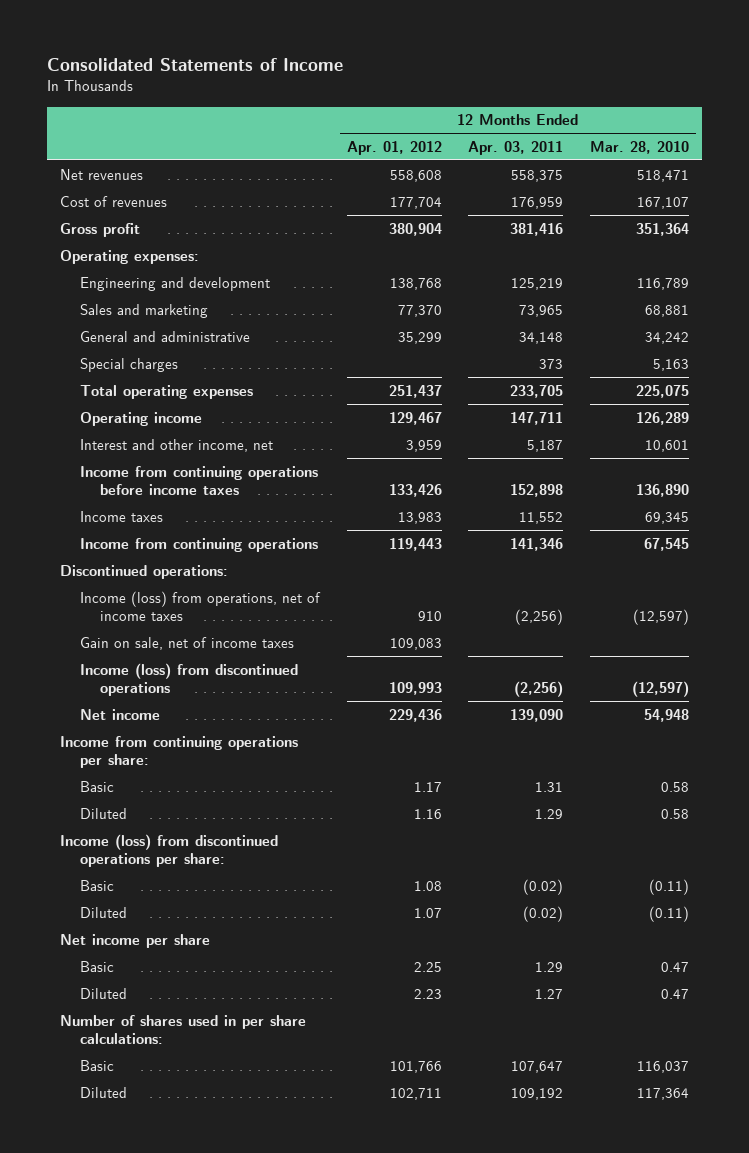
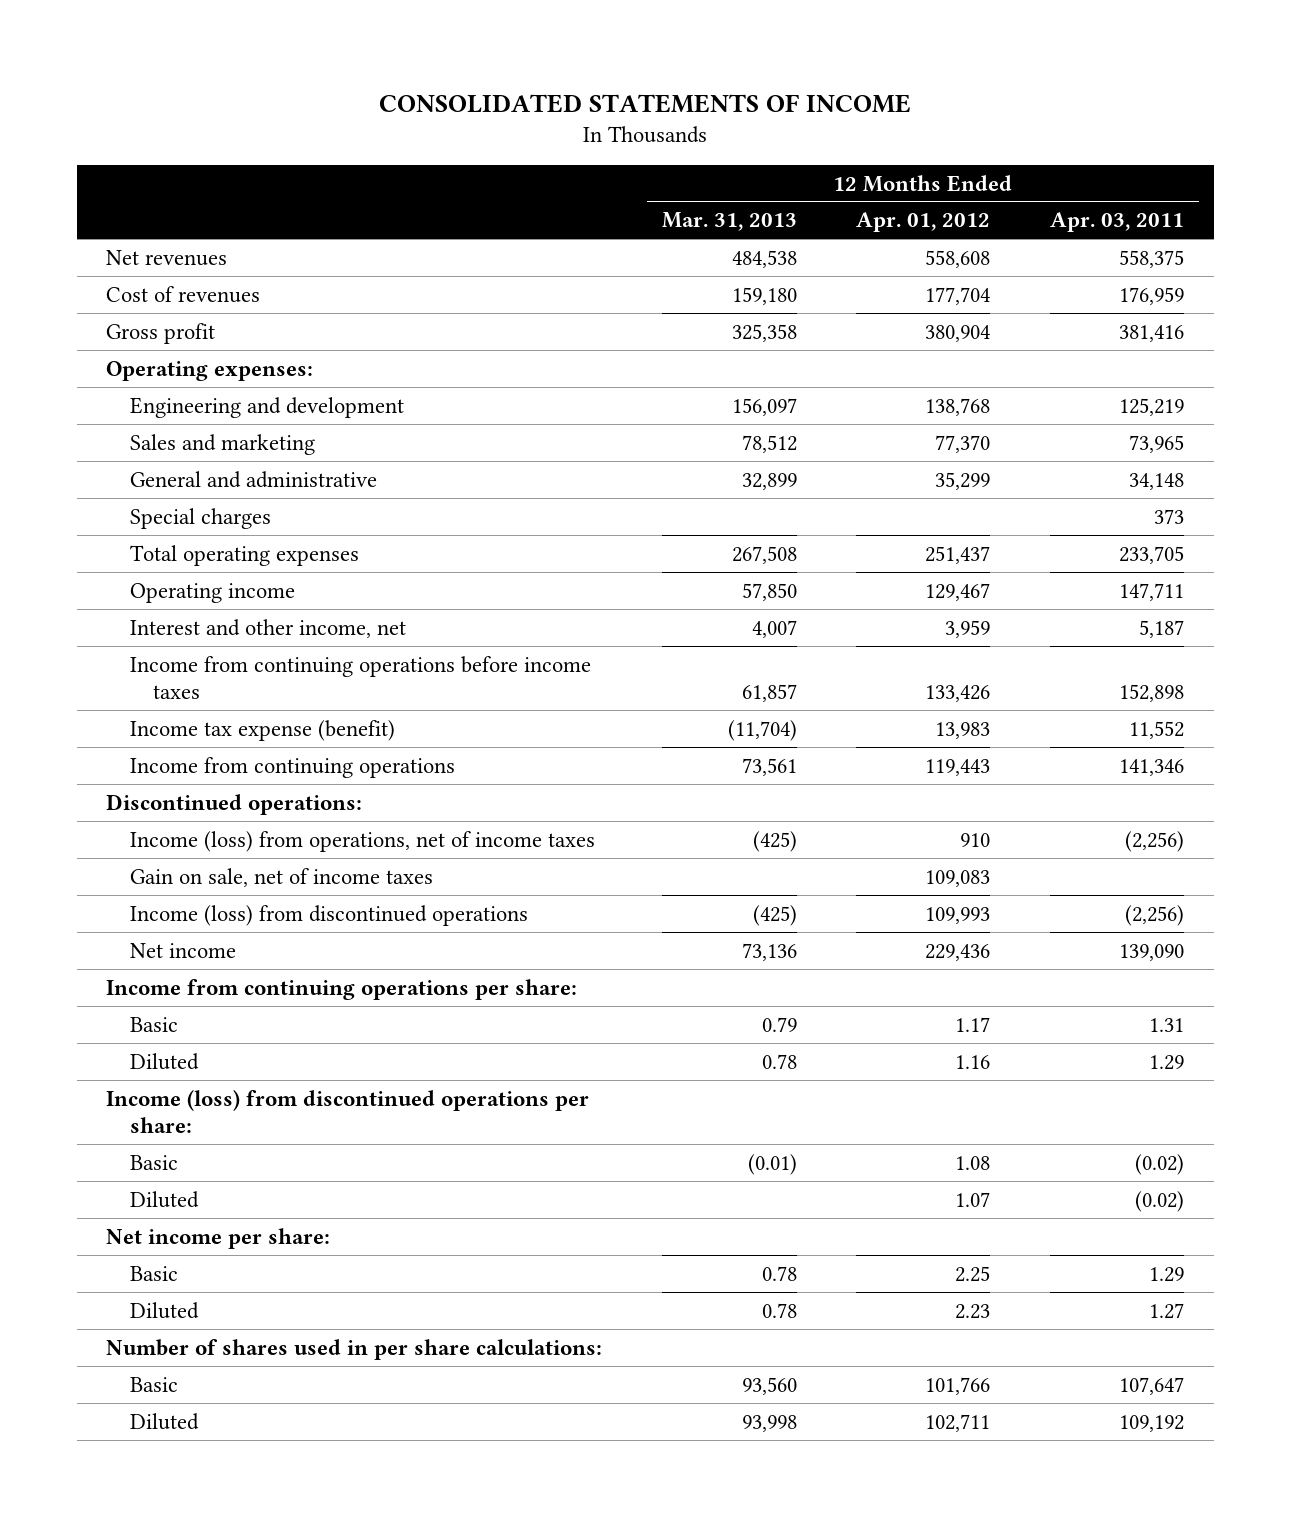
[47,57,344,71] Consolidated Statements of Income -> [379,93,912,113] CONSOLIDATED STATEMENTS OF INCOME
[589,140,689,154] Mar. 28, 2010 -> none
none -> [661,212,797,232] Mar. 31, 2013
[80,510,164,522] Income taxes -> [129,719,395,741] Income tax expense (benefit)
[60,933,211,948] Net income per share -> [106,1227,331,1249] Net income per share:

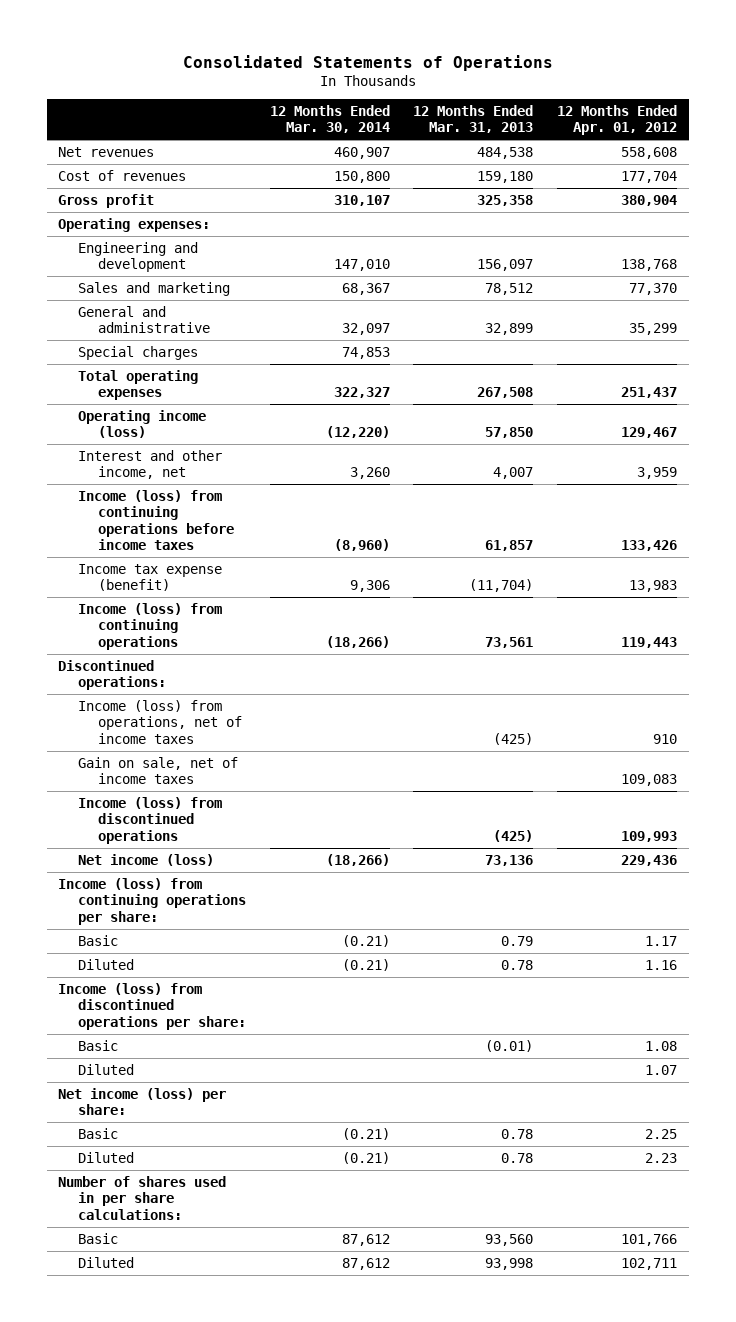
[379,93,912,113] CONSOLIDATED STATEMENTS OF INCOME -> [182,54,553,71] Consolidated Statements of Operations
[1049,212,1184,233] Apr. 03, 2011 -> none
none -> [269,104,390,134] 12 Months Ended Mar. 30, 2014
[129,582,295,603] Operating income -> [78,409,207,439] Operating income (loss)
[129,655,591,699] Income from continuing operations before income taxes -> [78,489,234,551] Income (loss) from continuing operations before income taxes
[129,756,455,778] Income from continuing operations -> [78,602,223,650] Income (loss) from continuing operations
[129,942,236,958] Net income -> [78,853,215,866] Net income (loss)
[106,978,578,1000] Income from continuing operations per share: -> [58,877,247,925] Income (loss) from continuing operations per share:
[106,1227,331,1249] Net income per share: -> [58,1087,227,1116] Net income (loss) per share:

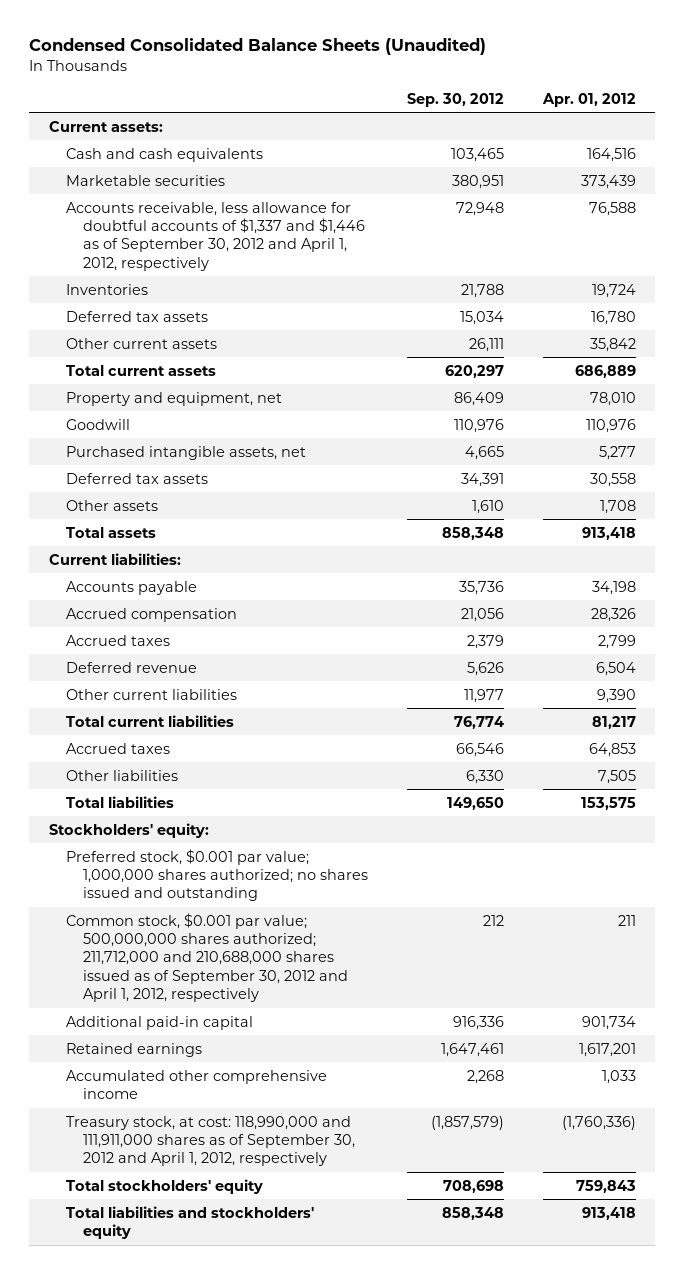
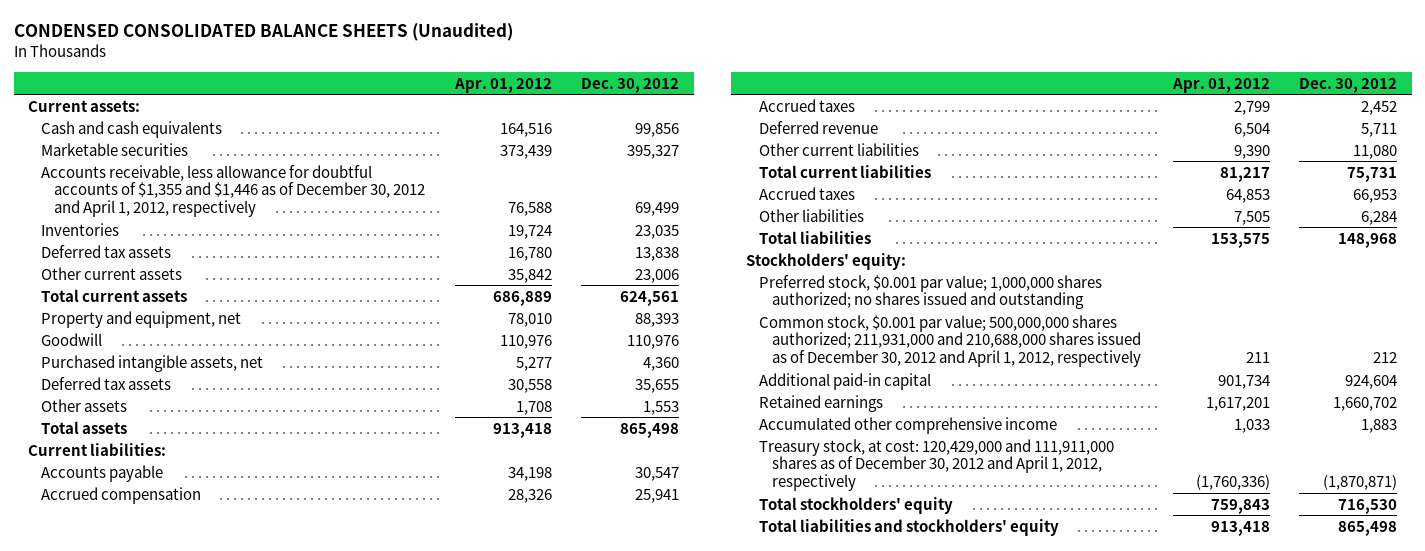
[29,38,487,56] Condensed Consolidated Balance Sheets (Unaudited) -> [13,22,513,41] CONDENSED CONSOLIDATED BALANCE SHEETS (Unaudited)
[406,92,504,107] Sep. 30, 2012 -> none
none -> [581,77,680,93] Dec. 30, 2012
[65,201,365,271] Accounts receivable, less allowance for doubtful accounts of $1,337 and $1,446 as of September 30, 2012 and April 1, 2012, respectively -> [41,164,426,218] Accounts receivable, less allowance for doubtful accounts of $1,355 and $1,446 as of December 30, 2012 and April 1, 2012, respectively
[65,912,348,1003] Common stock, $0.001 par value; 500,000,000 shares authorized; 211,712,000 and 210,688,000 shares issued as of September 30, 2012 and April 1, 2012, respectively -> [759,314,1142,368] Common stock, $0.001 par value; 500,000,000 shares authorized; 211,931,000 and 210,688,000 shares issued as of December 30, 2012 and April 1, 2012, respectively
[65,1115,355,1167] Treasury stock, at cost: 118,990,000 and 111,911,000 shares as of September 30, 2012 and April 1, 2012, respectively -> [759,438,1115,492] Treasury stock, at cost: 120,429,000 and 111,911,000 shares as of December 30, 2012 and April 1, 2012, respectively

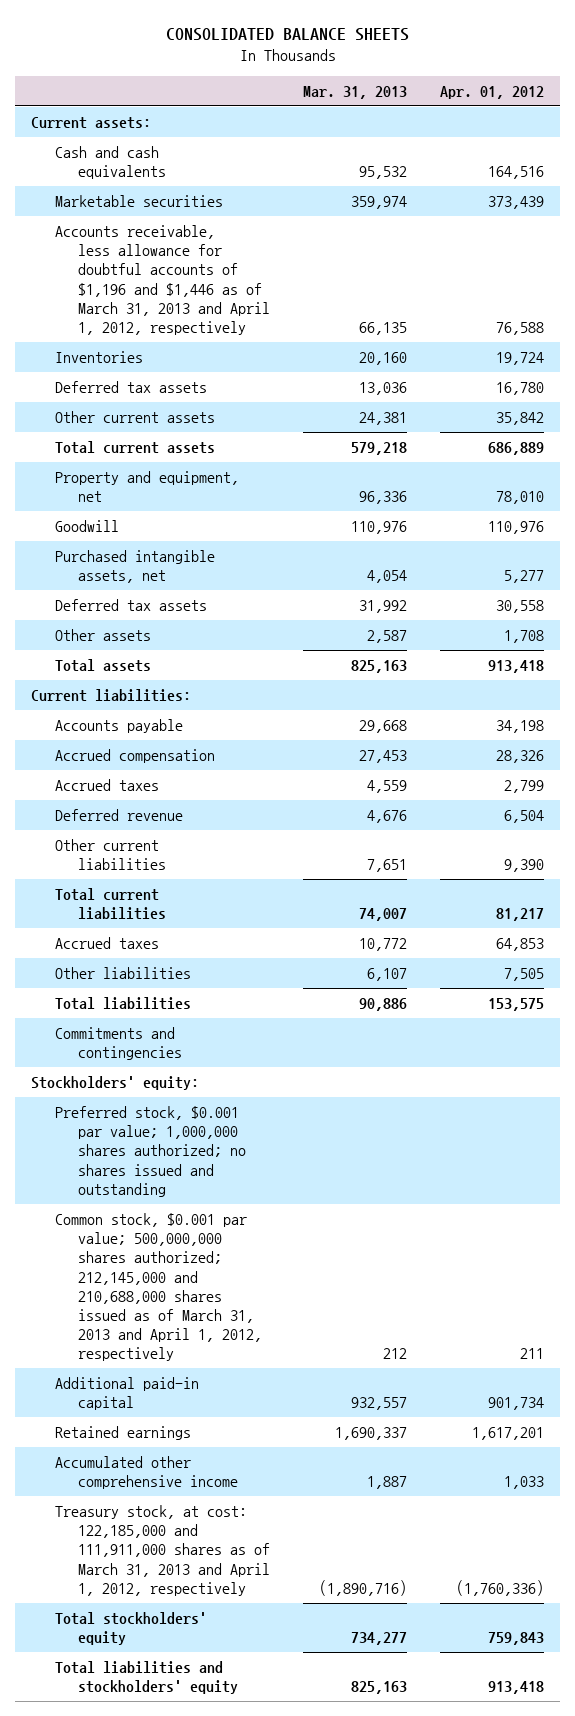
[13,22,513,41] CONDENSED CONSOLIDATED BALANCE SHEETS (Unaudited) -> [165,28,409,42] CONSOLIDATED BALANCE SHEETS
[581,77,680,93] Dec. 30, 2012 -> none
none -> [303,85,408,99] Mar. 31, 2013
[41,164,426,218] Accounts receivable, less allowance for doubtful accounts of $1,355 and $1,446 as of December 30, 2012 and April 1, 2012, respectively -> [54,224,271,336] Accounts receivable, less allowance for doubtful accounts of $1,196 and $1,446 as of March 31, 2013 and April 1, 2012, respectively
none -> [54,1026,183,1061] Commitments and contingencies
[759,314,1142,368] Common stock, $0.001 par value; 500,000,000 shares authorized; 211,931,000 and 210,688,000 shares issued as of December 30, 2012 and April 1, 2012, respectively -> [54,1212,263,1362] Common stock, $0.001 par value; 500,000,000 shares authorized; 212,145,000 and 210,688,000 shares issued as of March 31, 2013 and April 1, 2012, respectively
[759,438,1115,492] Treasury stock, at cost: 120,429,000 and 111,911,000 shares as of December 30, 2012 and April 1, 2012, respectively -> [54,1504,271,1596] Treasury stock, at cost: 122,185,000 and 111,911,000 shares as of March 31, 2013 and April 1, 2012, respectively

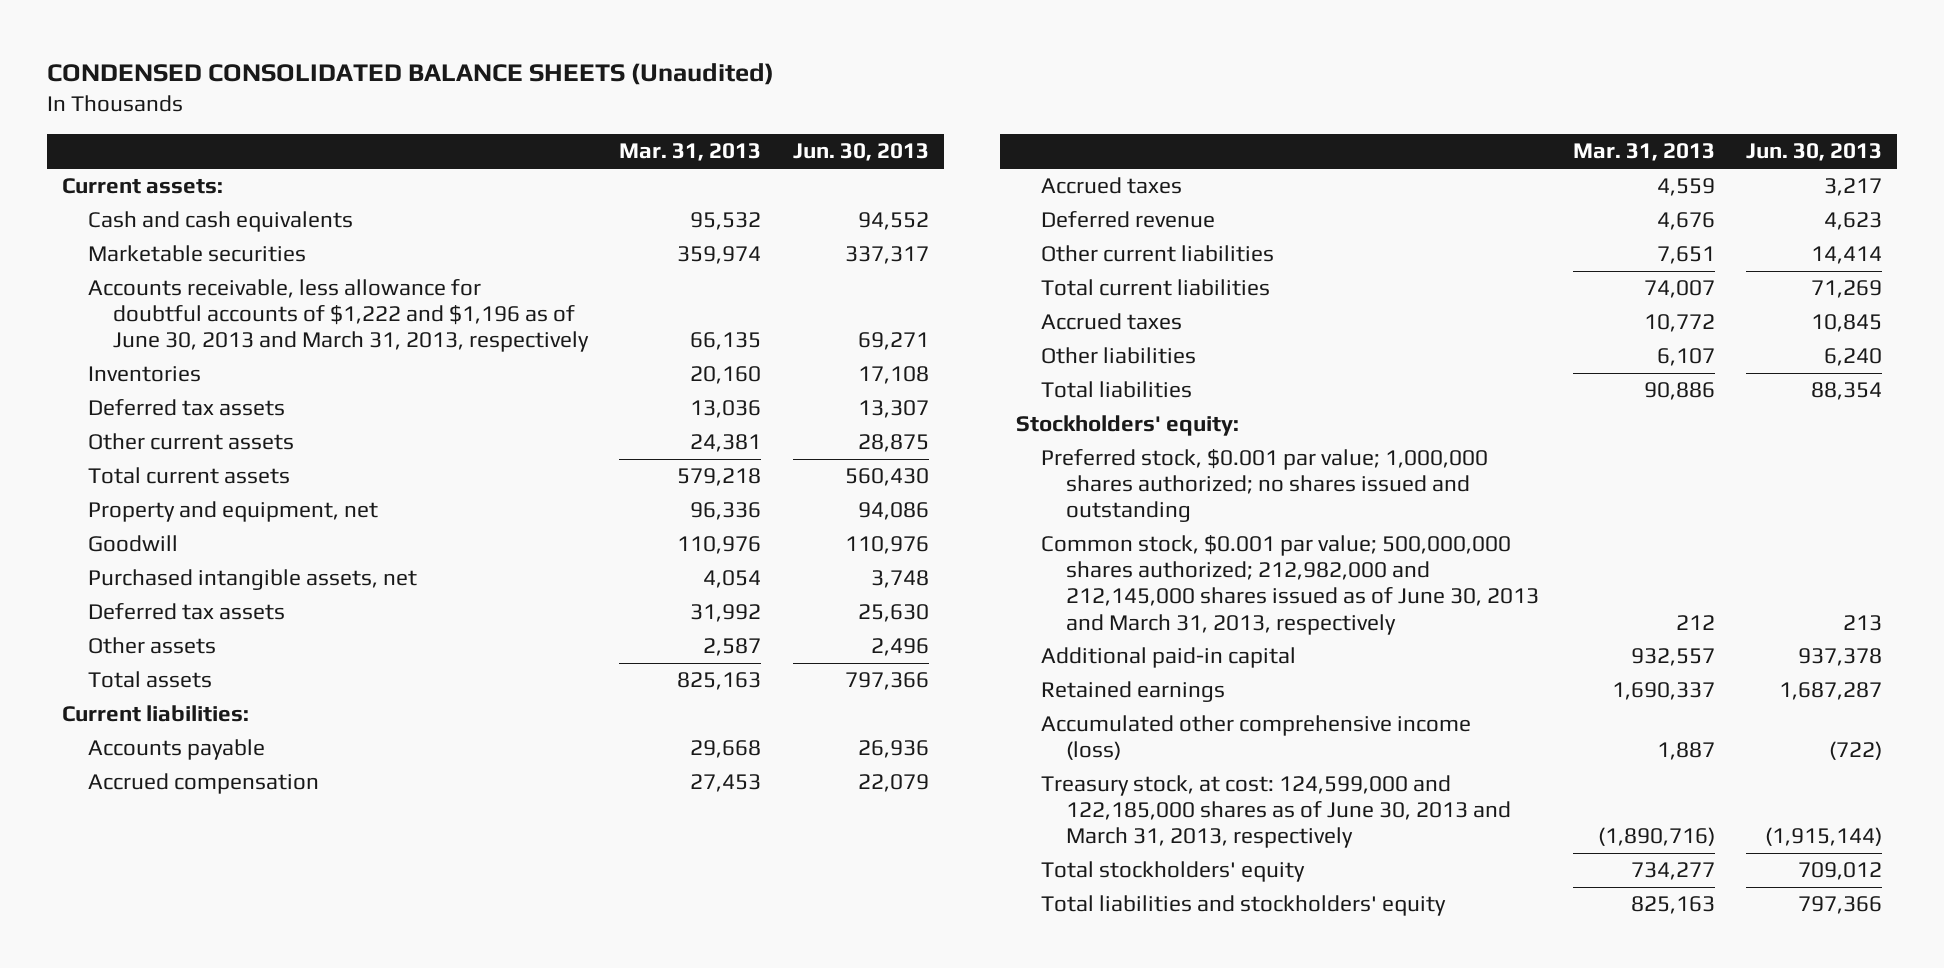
[165,28,409,42] CONSOLIDATED BALANCE SHEETS -> [46,63,774,86] CONDENSED CONSOLIDATED BALANCE SHEETS (Unaudited)
[439,85,544,99] Apr. 01, 2012 -> none
none -> [792,143,929,162] Jun. 30, 2013
[54,224,271,336] Accounts receivable, less allowance for doubtful accounts of $1,196 and $1,446 as of March 31, 2013 and April 1, 2012, respectively -> [87,279,590,353] Accounts receivable, less allowance for doubtful accounts of $1,222 and $1,196 as of June 30, 2013 and March 31, 2013, respectively
[54,1026,183,1061] Commitments and contingencies -> none
[54,1212,263,1362] Common stock, $0.001 par value; 500,000,000 shares authorized; 212,145,000 and 210,688,000 shares issued as of March 31, 2013 and April 1, 2012, respectively -> [1040,535,1540,635] Common stock, $0.001 par value; 500,000,000 shares authorized; 212,982,000 and 212,145,000 shares issued as of June 30, 2013 and March 31, 2013, respectively
[54,1455,239,1490] Accumulated other comprehensive income -> [1040,715,1471,761] Accumulated other comprehensive income (loss)
[54,1504,271,1596] Treasury stock, at cost: 122,185,000 and 111,911,000 shares as of March 31, 2013 and April 1, 2012, respectively -> [1040,775,1512,849] Treasury stock, at cost: 124,599,000 and 122,185,000 shares as of June 30, 2013 and March 31, 2013, respectively

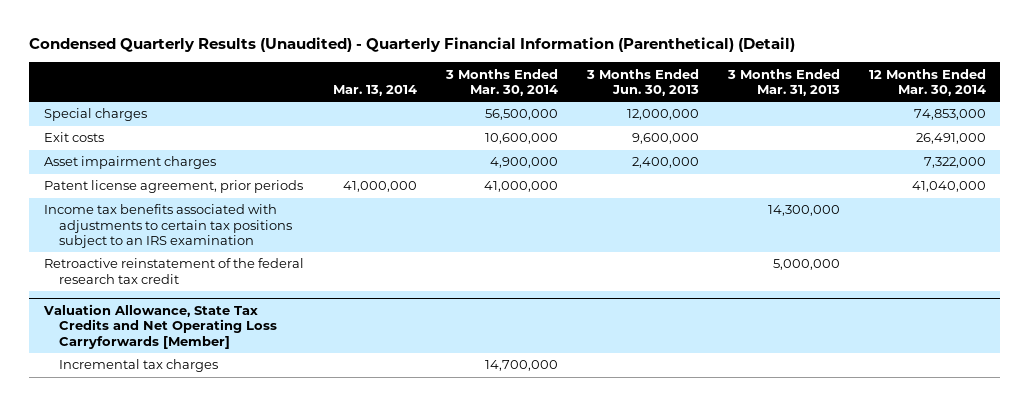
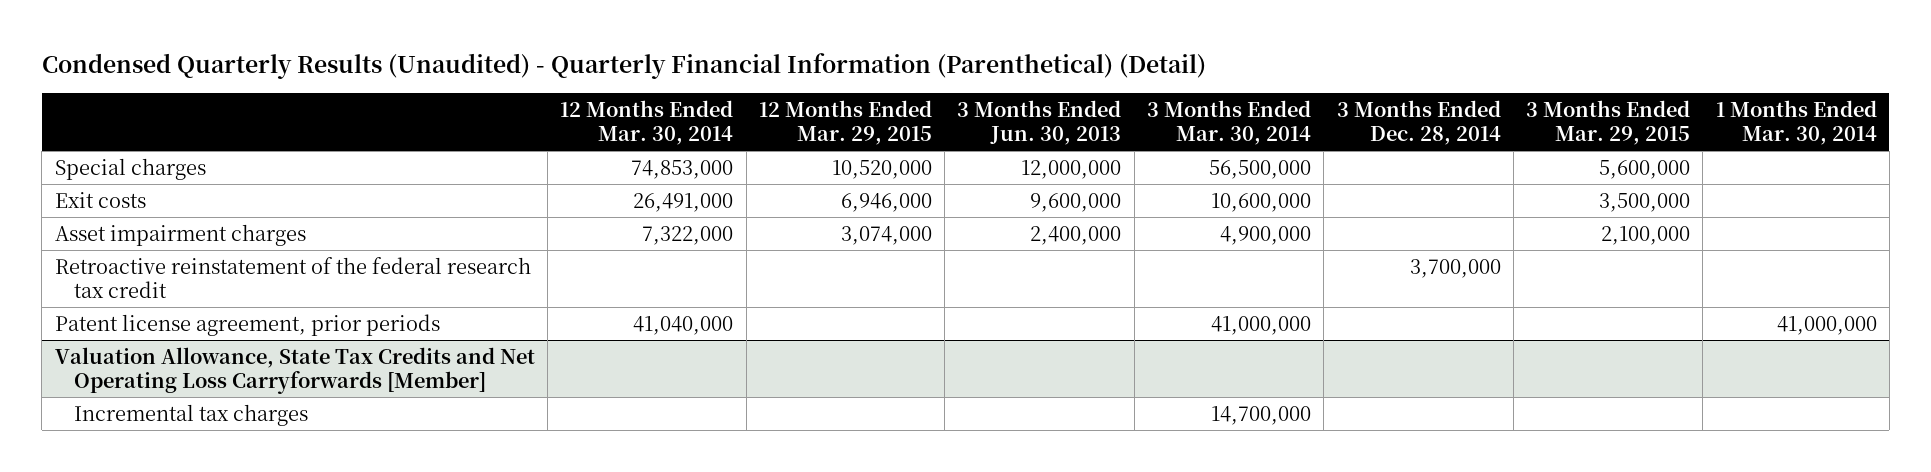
[332,85,417,97] Mar. 13, 2014 -> none
[726,68,840,97] 3 Months Ended Mar. 31, 2013 -> none
none -> [758,99,932,145] 12 Months Ended Mar. 29, 2015
none -> [1336,99,1501,145] 3 Months Ended Dec. 28, 2014
none -> [1526,99,1691,145] 3 Months Ended Mar. 29, 2015
none -> [1715,99,1877,145] 1 Months Ended Mar. 30, 2014
[43,204,292,248] Income tax benefits associated with adjustments to certain tax positions subject to an IRS examination -> none
[43,180,303,194] Patent license agreement, prior periods -> [54,313,440,336] Patent license agreement, prior periods

